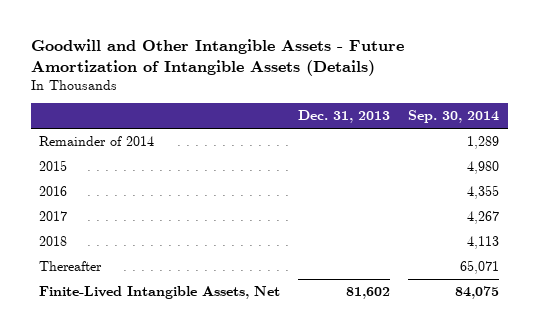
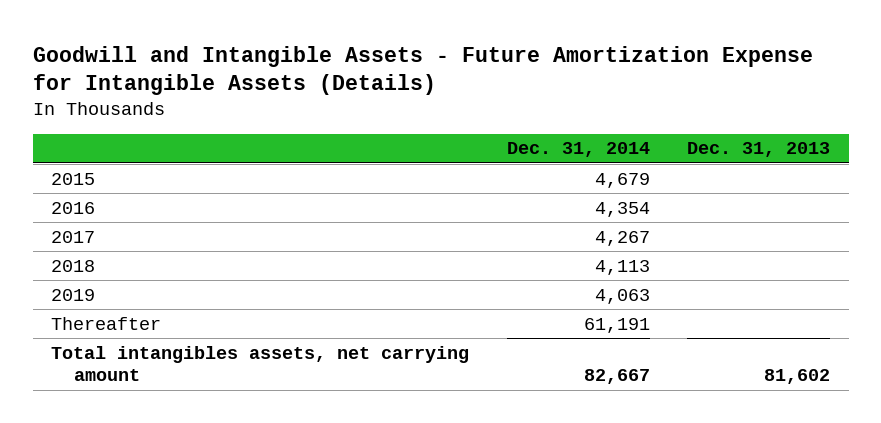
[30,39,404,76] Goodwill and Other Intangible Assets - Future Amortization of Intangible Assets (Details) -> [32,45,813,96] Goodwill and Intangible Assets - Future Amortization Expense for Intangible Assets (Details)
[407,110,499,124] Sep. 30, 2014 -> none
none -> [506,142,650,158] Dec. 31, 2014
[39,136,155,147] Remainder of 2014 -> none
none -> [51,288,96,301] 2019
[39,286,281,300] Finite-Lived Intangible Assets, Net -> [51,345,470,382] Total intangibles assets, net carrying amount

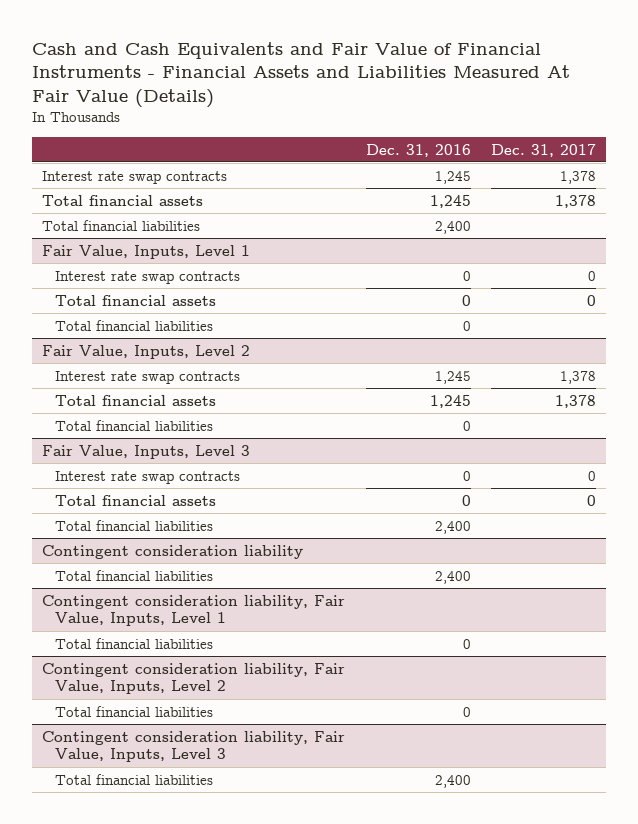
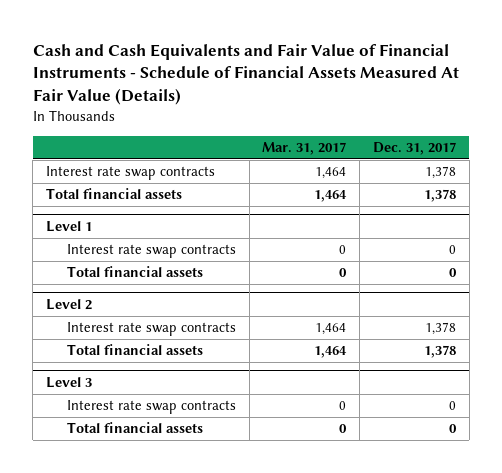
[31,42,570,108] Cash and Cash Equivalents and Fair Value of Financial Instruments - Financial Assets and Liabilities Measured At Fair Value (Details) -> [32,43,459,106] Cash and Cash Equivalents and Fair Value of Financial Instruments - Schedule of Financial Assets Measured At Fair Value (Details)
[365,143,471,157] Dec. 31, 2016 -> none
none -> [262,142,347,156] Mar. 31, 2017
[42,219,201,231] Total financial liabilities -> none
[42,244,251,259] Fair Value, Inputs, Level 1 -> [46,221,93,233] Level 1
[54,319,213,331] Total financial liabilities -> none
[42,344,251,359] Fair Value, Inputs, Level 2 -> [46,299,93,311] Level 2
[54,419,213,431] Total financial liabilities -> none
[42,444,251,459] Fair Value, Inputs, Level 3 -> [46,377,93,389] Level 3
[54,519,213,531] Total financial liabilities -> none
[42,544,304,559] Contingent consideration liability -> none
[54,569,213,581] Total financial liabilities -> none
[42,594,346,627] Contingent consideration liability, Fair Value, Inputs, Level 1 -> none
[54,637,213,649] Total financial liabilities -> none
[42,662,346,695] Contingent consideration liability, Fair Value, Inputs, Level 2 -> none
[54,705,213,717] Total financial liabilities -> none
[42,730,346,763] Contingent consideration liability, Fair Value, Inputs, Level 3 -> none
[54,773,213,785] Total financial liabilities -> none

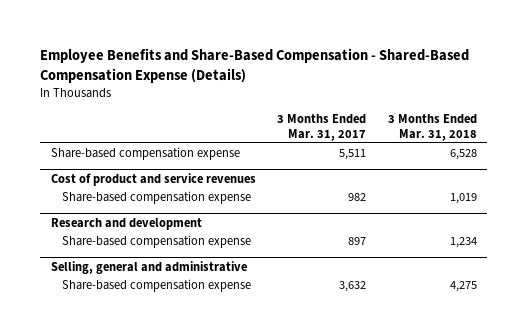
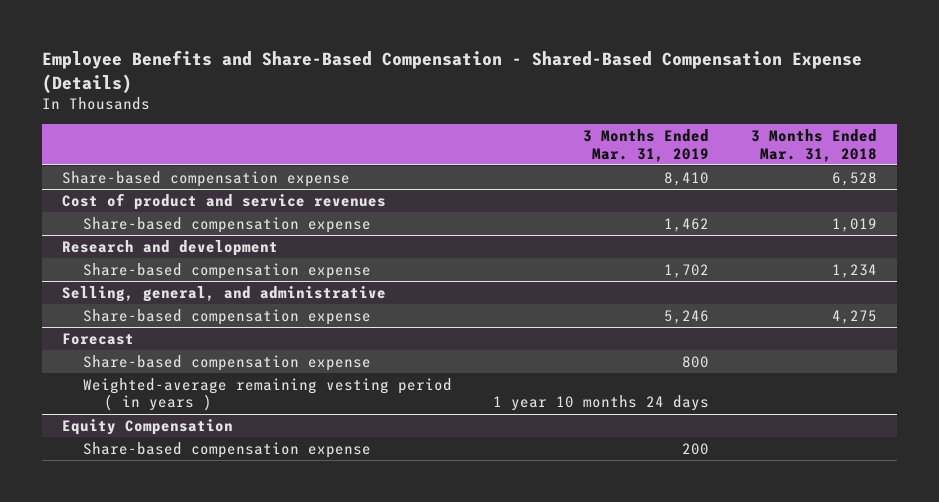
[277,113,367,141] 3 Months Ended Mar. 31, 2017 -> none
none -> [583,129,710,162] 3 Months Ended Mar. 31, 2019
[50,260,247,274] Selling, general and administrative -> [62,285,387,302] Selling, general, and administrative
none -> [62,332,135,345] Forecast
none -> [83,354,372,371] Share-based compensation expense
none -> [83,377,453,412] Weighted-average remaining vesting period ( in years )
none -> [62,418,234,435] Equity Compensation
none -> [83,441,372,458] Share-based compensation expense

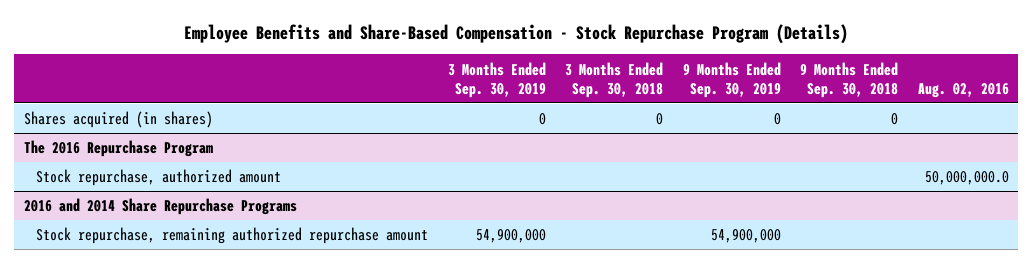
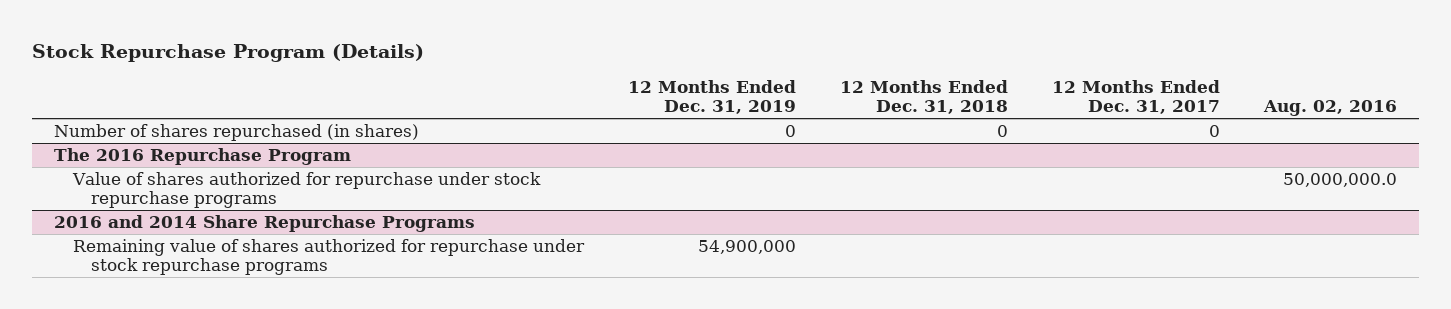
[184,23,849,44] Employee Benefits and Share-Based Compensation - Stock Repurchase Program (Details) -> [32,44,425,63] Stock Repurchase Program (Details)
[447,61,546,98] 3 Months Ended Sep. 30, 2019 -> none
[565,61,664,98] 3 Months Ended Sep. 30, 2018 -> none
[682,61,781,98] 9 Months Ended Sep. 30, 2019 -> none
[800,61,899,98] 9 Months Ended Sep. 30, 2018 -> none
none -> [627,79,796,115] 12 Months Ended Dec. 31, 2019
none -> [839,79,1008,115] 12 Months Ended Dec. 31, 2018
none -> [1052,79,1221,115] 12 Months Ended Dec. 31, 2017
[24,111,214,129] Shares acquired (in shares) -> [54,124,420,142] Number of shares repurchased (in shares)
[36,169,282,187] Stock repurchase, authorized amount -> [71,172,541,209] Value of shares authorized for repurchase under stock repurchase programs
[36,227,429,245] Stock repurchase, remaining authorized repurchase amount -> [72,239,585,276] Remaining value of shares authorized for repurchase under stock repurchase programs

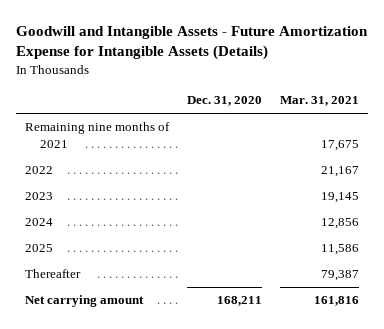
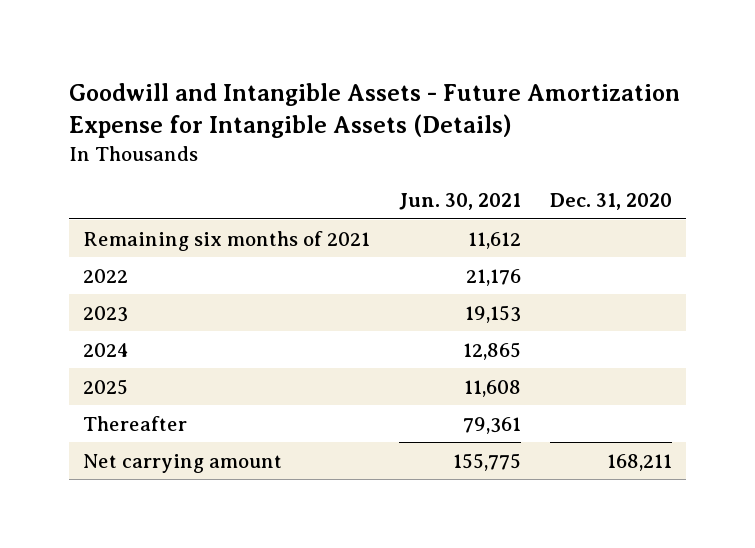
[279,96,359,107] Mar. 31, 2021 -> none
none -> [398,193,521,211] Jun. 30, 2021
[24,122,170,148] Remaining nine months of 2021 -> [83,230,371,251] Remaining six months of 2021

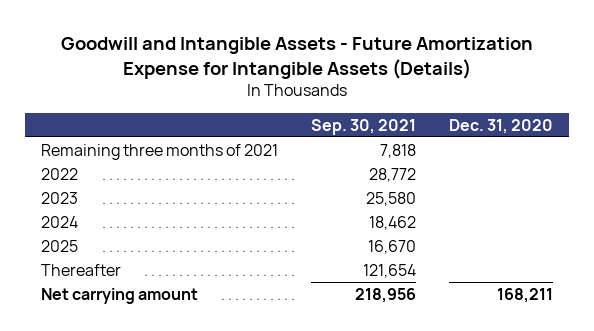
[398,193,521,211] Jun. 30, 2021 -> none
none -> [310,118,416,135] Sep. 30, 2021
[83,230,371,251] Remaining six months of 2021 -> [41,144,279,161] Remaining three months of 2021

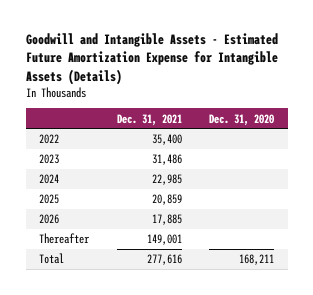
[60,36,533,79] Goodwill and Intangible Assets - Future Amortization Expense for Intangible Assets (Details) -> [25,33,278,85] Goodwill and Intangible Assets - Estimated Future Amortization Expense for Intangible Assets (Details)
[310,118,416,135] Sep. 30, 2021 -> none
none -> [116,113,182,126] Dec. 31, 2021
[41,144,279,161] Remaining three months of 2021 -> none
none -> [39,214,60,225] 2026
[41,288,199,305] Net carrying amount -> [39,253,65,265] Total

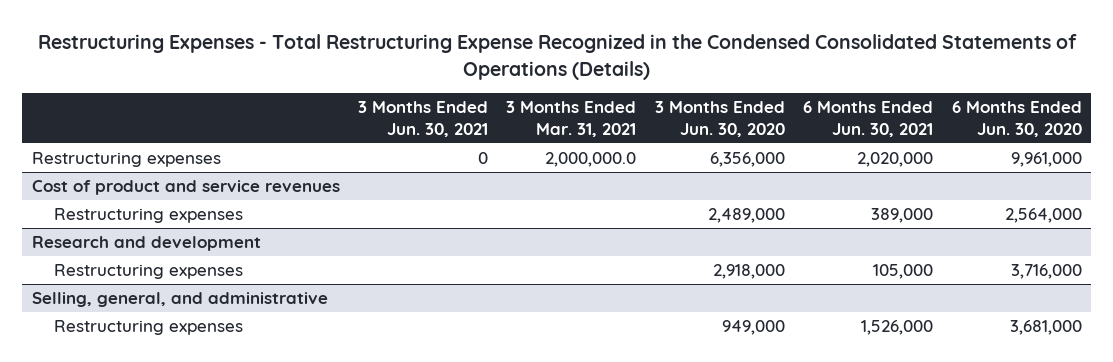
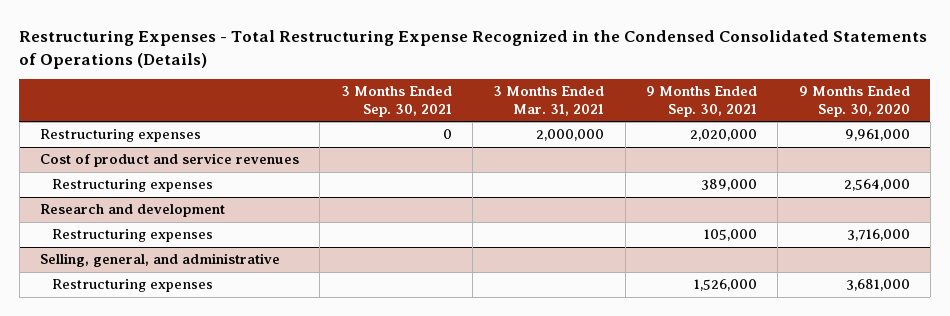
[357,100,488,137] 3 Months Ended Jun. 30, 2021 -> none
[654,100,785,137] 3 Months Ended Jun. 30, 2020 -> none
[803,100,934,137] 6 Months Ended Jun. 30, 2021 -> none
[951,100,1082,137] 6 Months Ended Jun. 30, 2020 -> none
none -> [340,86,452,117] 3 Months Ended Sep. 30, 2021
none -> [645,86,757,117] 9 Months Ended Sep. 30, 2021
none -> [798,86,910,117] 9 Months Ended Sep. 30, 2020
[545,152,637,168] 2,000,000.0 -> [536,129,605,142] 2,000,000

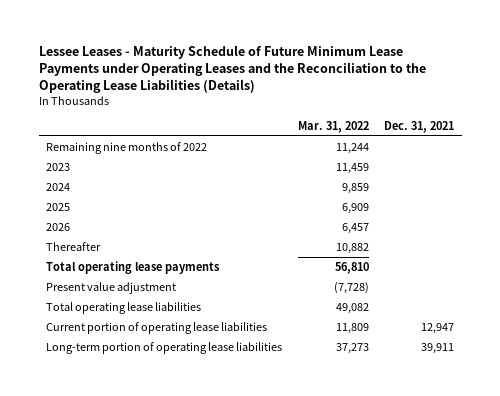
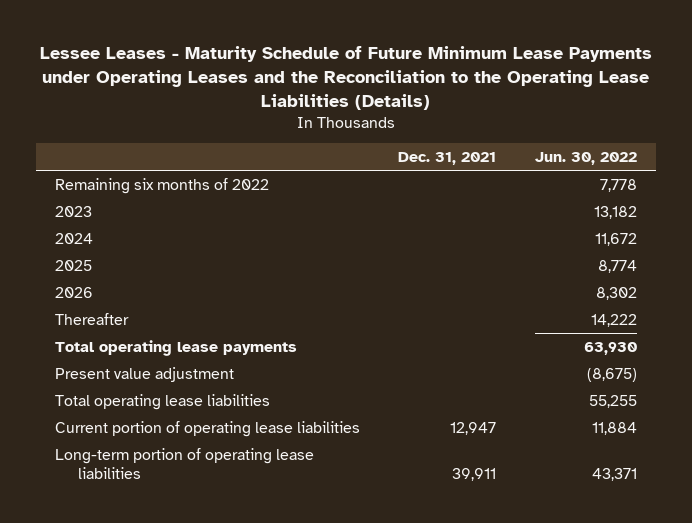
[297,120,369,133] Mar. 31, 2022 -> none
none -> [535,151,638,165] Jun. 30, 2022
[46,141,208,154] Remaining nine months of 2022 -> [54,177,269,194] Remaining six months of 2022

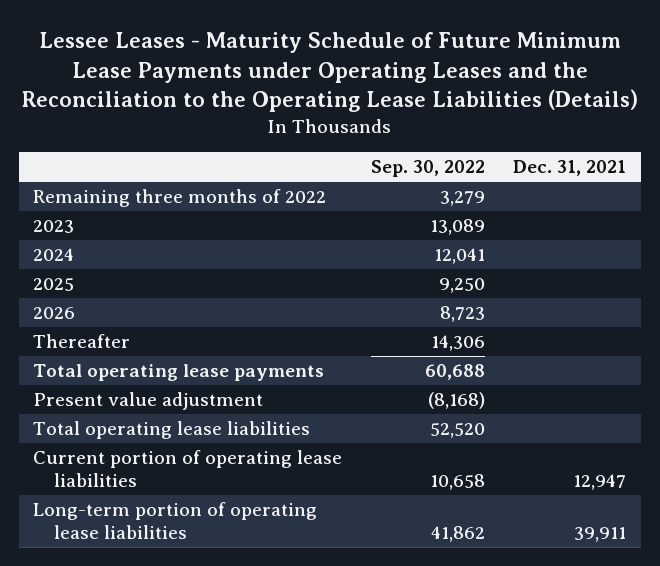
[535,151,638,165] Jun. 30, 2022 -> none
none -> [370,159,485,177] Sep. 30, 2022
[54,177,269,194] Remaining six months of 2022 -> [33,189,327,208] Remaining three months of 2022

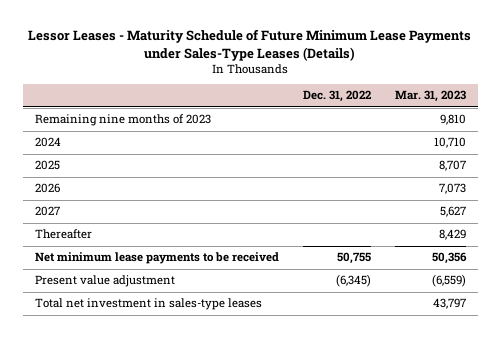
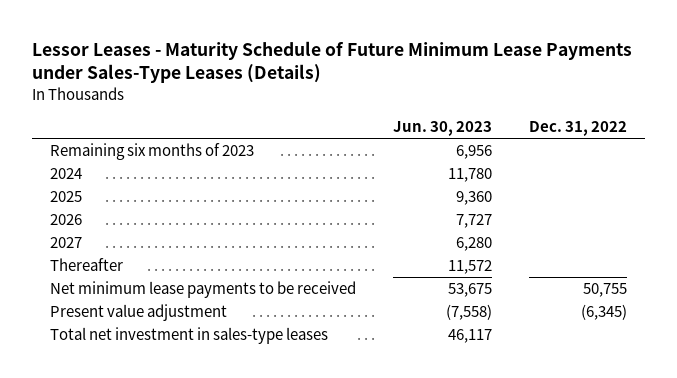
[394,90,466,103] Mar. 31, 2023 -> none
none -> [393,121,493,137] Jun. 30, 2023
[34,114,211,127] Remaining nine months of 2023 -> [50,143,255,161] Remaining six months of 2023

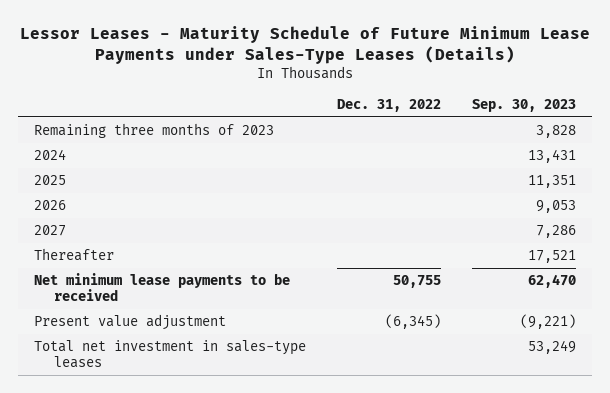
[393,121,493,137] Jun. 30, 2023 -> none
none -> [472,99,577,113] Sep. 30, 2023
[50,143,255,161] Remaining six months of 2023 -> [33,123,274,139] Remaining three months of 2023

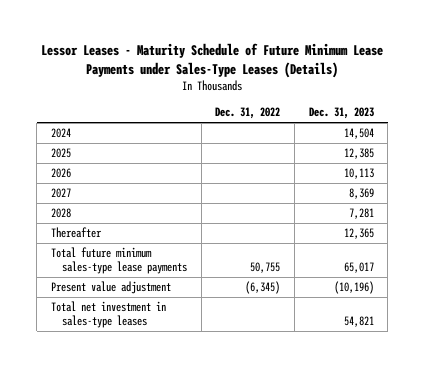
[472,99,577,113] Sep. 30, 2023 -> none
none -> [308,107,374,120] Dec. 31, 2023
[33,123,274,139] Remaining three months of 2023 -> none
none -> [50,208,71,219] 2028
[33,273,290,302] Net minimum lease payments to be received -> [50,247,188,275] Total future minimum sales-type lease payments

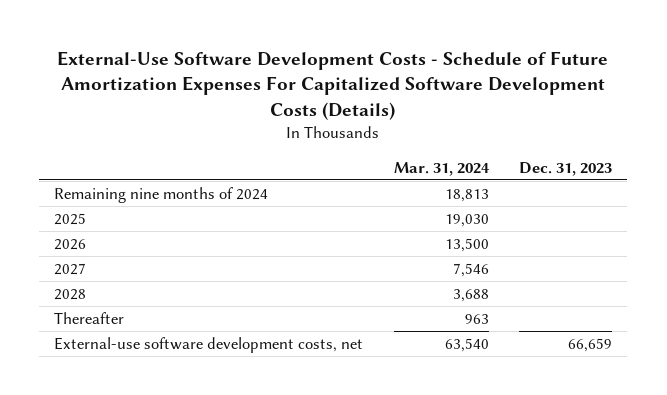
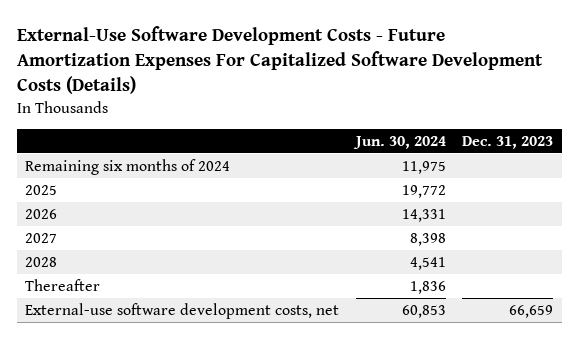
[57,50,609,120] External-Use Software Development Costs - Schedule of Future Amortization Expenses For Capitalized Software Development Costs (Details) -> [16,26,543,95] External-Use Software Development Costs - Future Amortization Expenses For Capitalized Software Development Costs (Details)
[393,161,490,176] Mar. 31, 2024 -> none
none -> [352,135,446,149] Jun. 30, 2024
[54,186,269,203] Remaining nine months of 2024 -> [24,158,230,175] Remaining six months of 2024

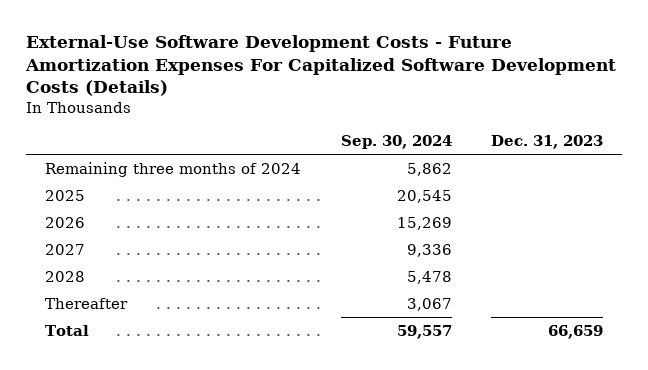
[352,135,446,149] Jun. 30, 2024 -> none
none -> [340,135,452,150] Sep. 30, 2024
[24,158,230,175] Remaining six months of 2024 -> [45,161,302,177] Remaining three months of 2024
[24,302,339,319] External-use software development costs, net -> [45,324,90,336] Total

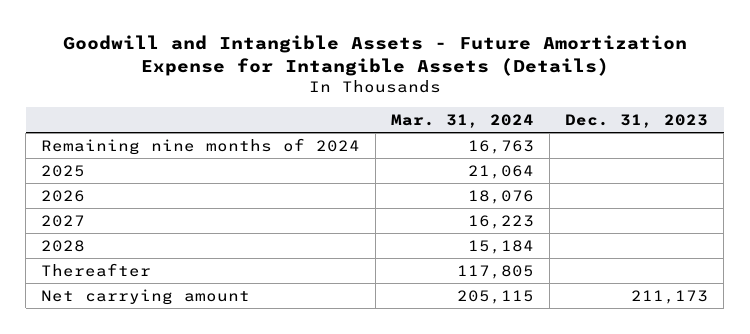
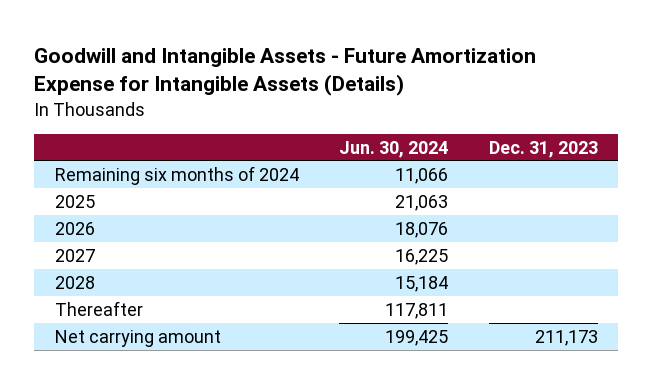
[391,113,535,128] Mar. 31, 2024 -> none
none -> [339,140,449,158] Jun. 30, 2024
[41,137,361,155] Remaining nine months of 2024 -> [54,165,299,185] Remaining six months of 2024

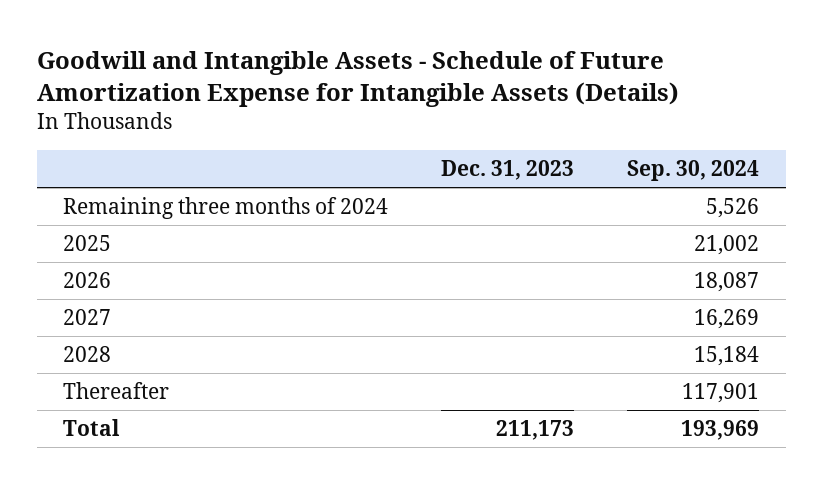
[34,47,537,96] Goodwill and Intangible Assets - Future Amortization Expense for Intangible Assets (Details) -> [36,51,679,108] Goodwill and Intangible Assets - Schedule of Future Amortization Expense for Intangible Assets (Details)
[339,140,449,158] Jun. 30, 2024 -> none
none -> [627,160,760,182] Sep. 30, 2024
[54,165,299,185] Remaining six months of 2024 -> [63,196,389,219] Remaining three months of 2024
[54,329,221,347] Net carrying amount -> [63,418,121,436] Total

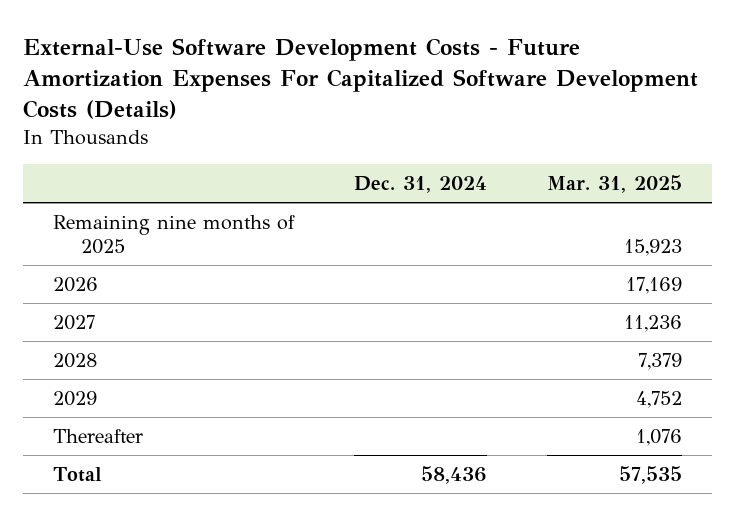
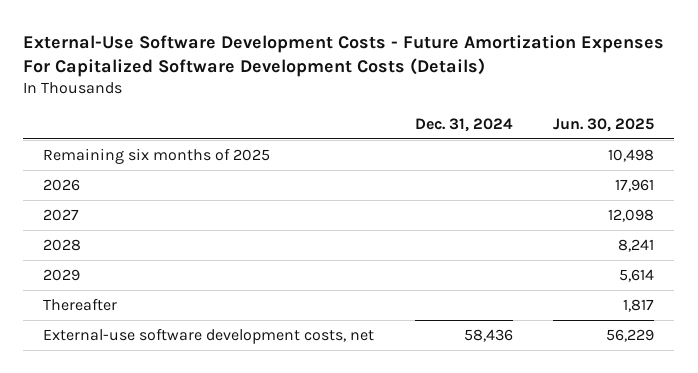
[547,175,683,194] Mar. 31, 2025 -> none
none -> [553,117,655,132] Jun. 30, 2025
[53,215,296,254] Remaining nine months of 2025 -> [43,147,271,164] Remaining six months of 2025
[53,467,103,483] Total -> [43,327,375,344] External-use software development costs, net

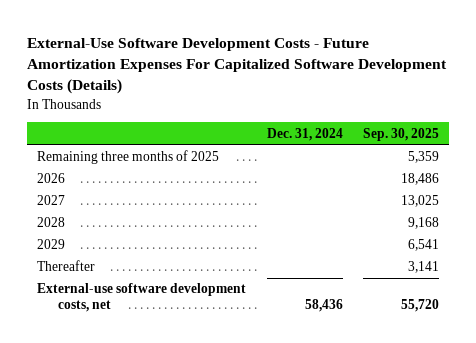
[553,117,655,132] Jun. 30, 2025 -> none
none -> [363,127,440,141] Sep. 30, 2025
[43,147,271,164] Remaining six months of 2025 -> [37,150,220,165] Remaining three months of 2025

